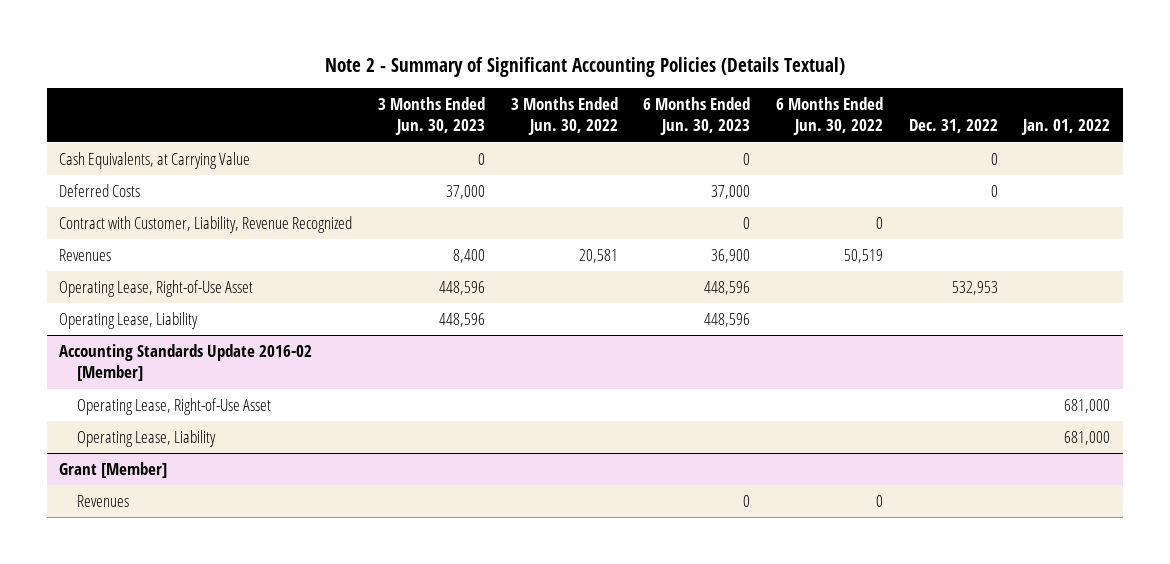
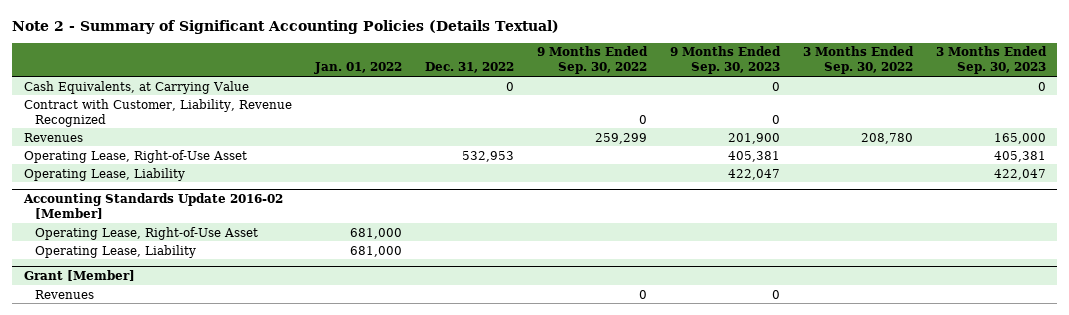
[378,97,486,136] 3 Months Ended Jun. 30, 2023 -> none
[510,97,618,136] 3 Months Ended Jun. 30, 2022 -> none
[643,97,751,136] 6 Months Ended Jun. 30, 2023 -> none
[775,97,883,136] 6 Months Ended Jun. 30, 2022 -> none
none -> [536,46,648,75] 9 Months Ended Sep. 30, 2022
none -> [669,46,781,75] 9 Months Ended Sep. 30, 2023
none -> [802,46,914,75] 3 Months Ended Sep. 30, 2022
none -> [935,46,1047,75] 3 Months Ended Sep. 30, 2023
[59,183,141,197] Deferred Costs -> none

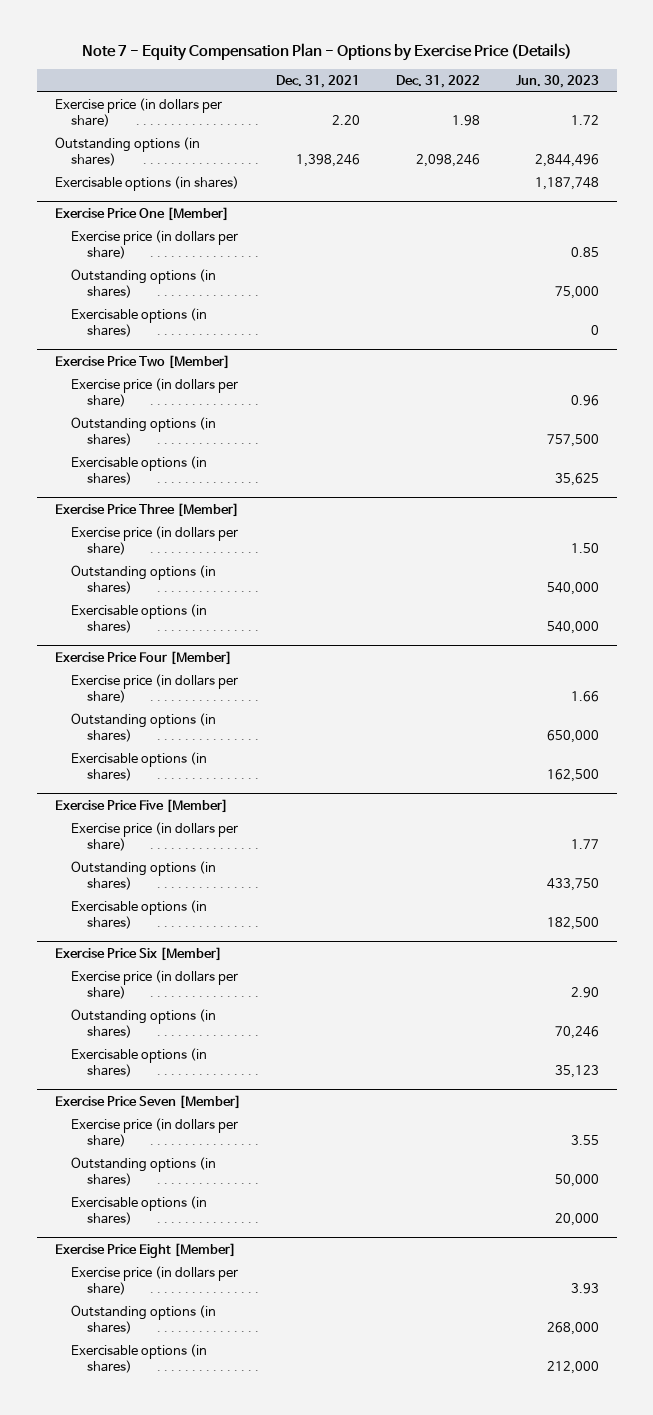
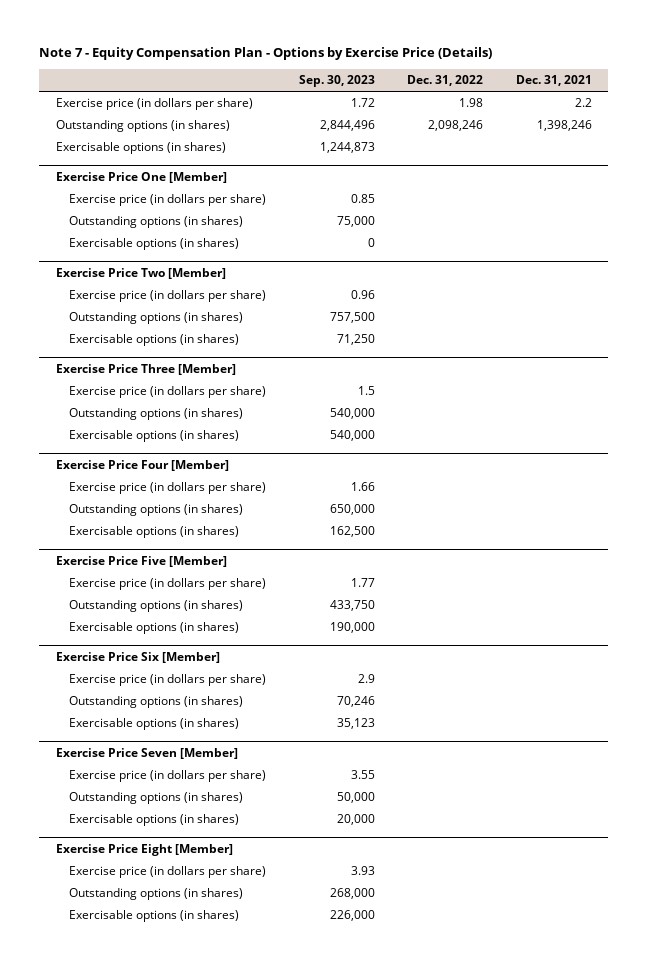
[515,74,599,88] Jun. 30, 2023 -> none
none -> [298,74,375,87] Sep. 30, 2023
[332,114,361,125] 2.20 -> [574,98,592,108] 2.2

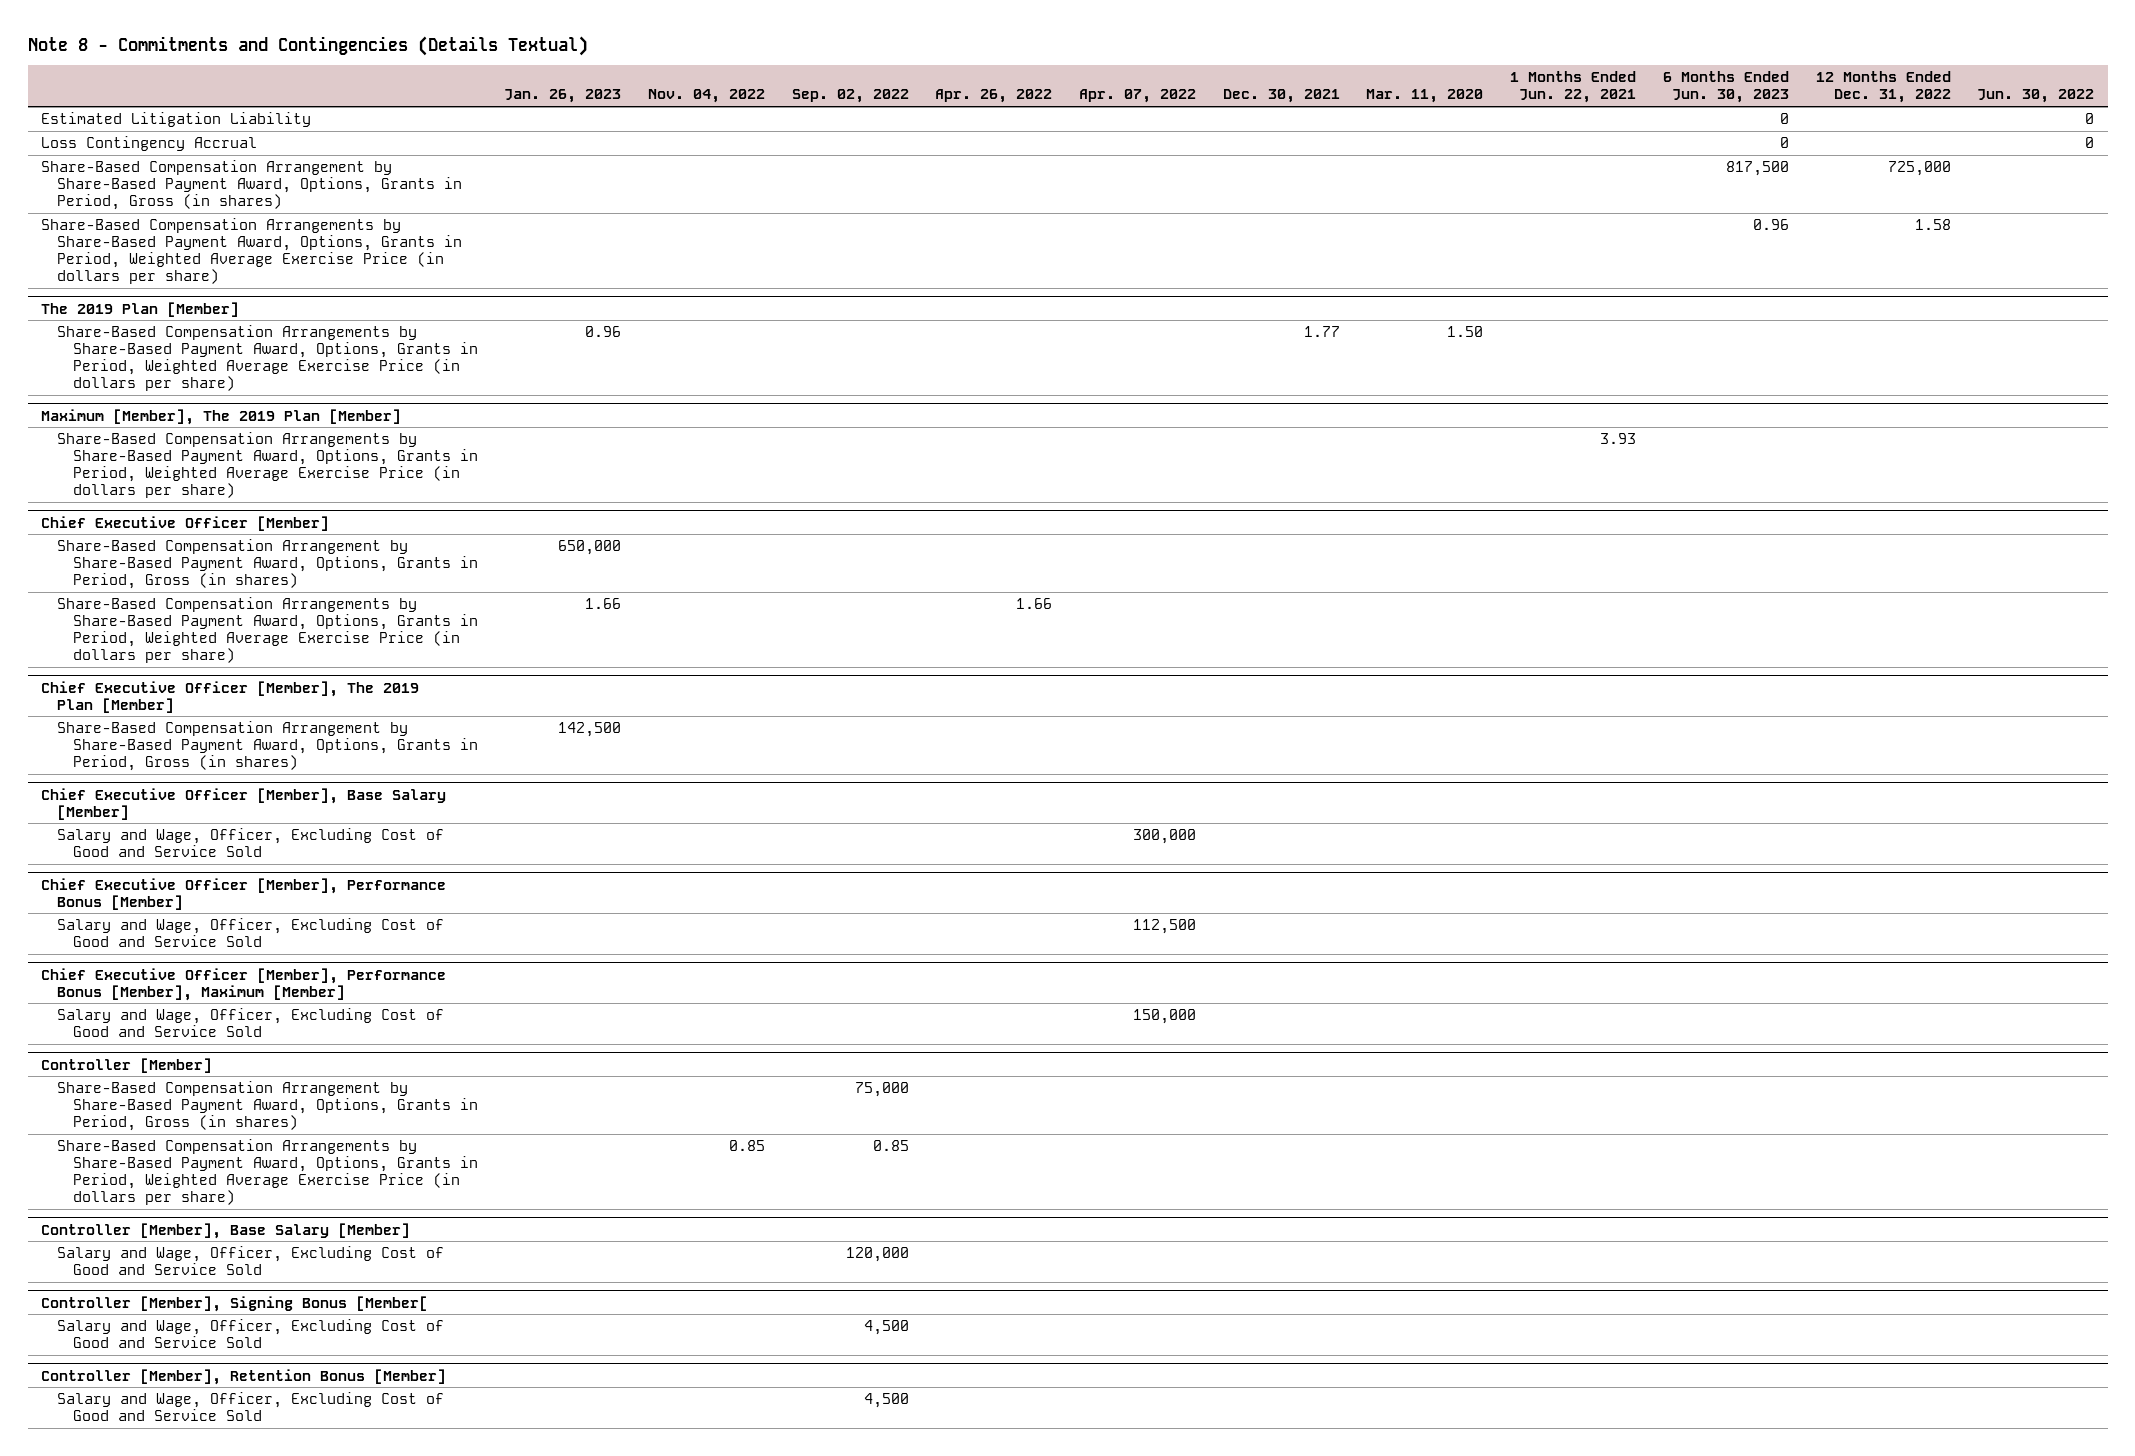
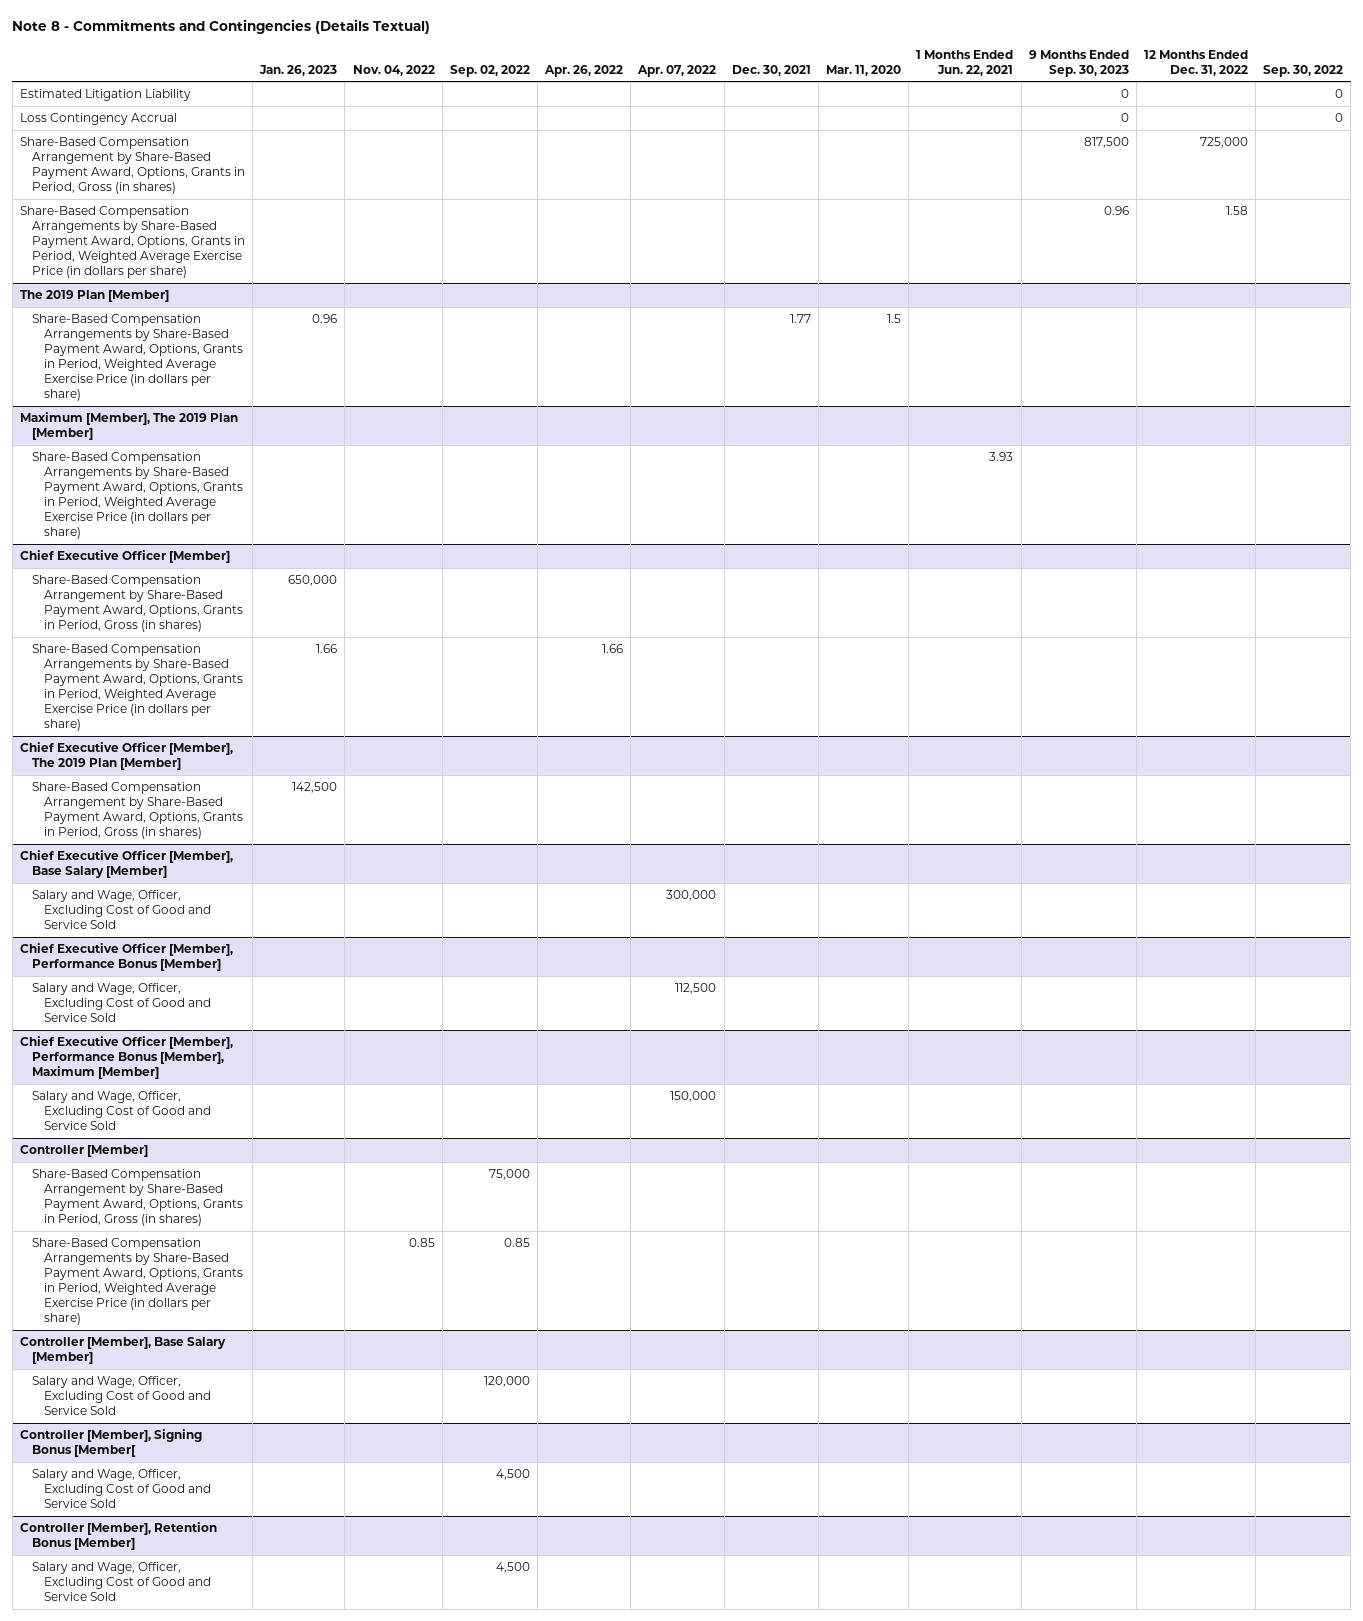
[1662,71,1789,104] 6 Months Ended Jun. 30, 2023 -> none
[1977,89,2095,104] Jun. 30, 2022 -> none
none -> [1028,49,1129,77] 9 Months Ended Sep. 30, 2023
none -> [1263,64,1344,77] Sep. 30, 2022
[1447,325,1484,337] 1.50 -> [887,313,902,323] 1.5

